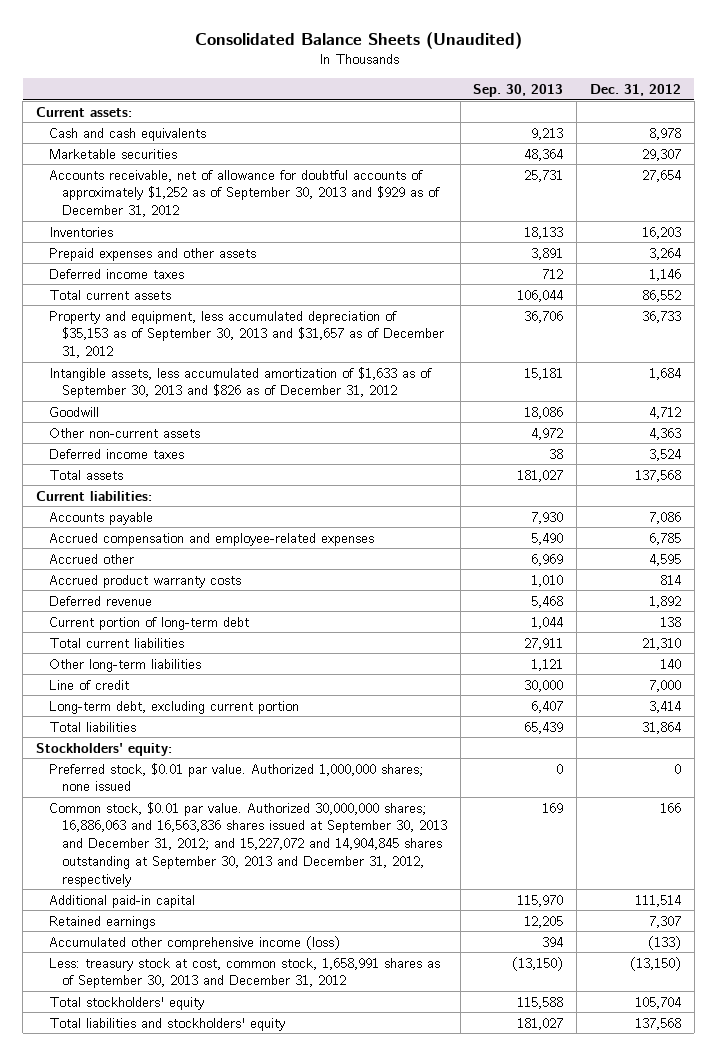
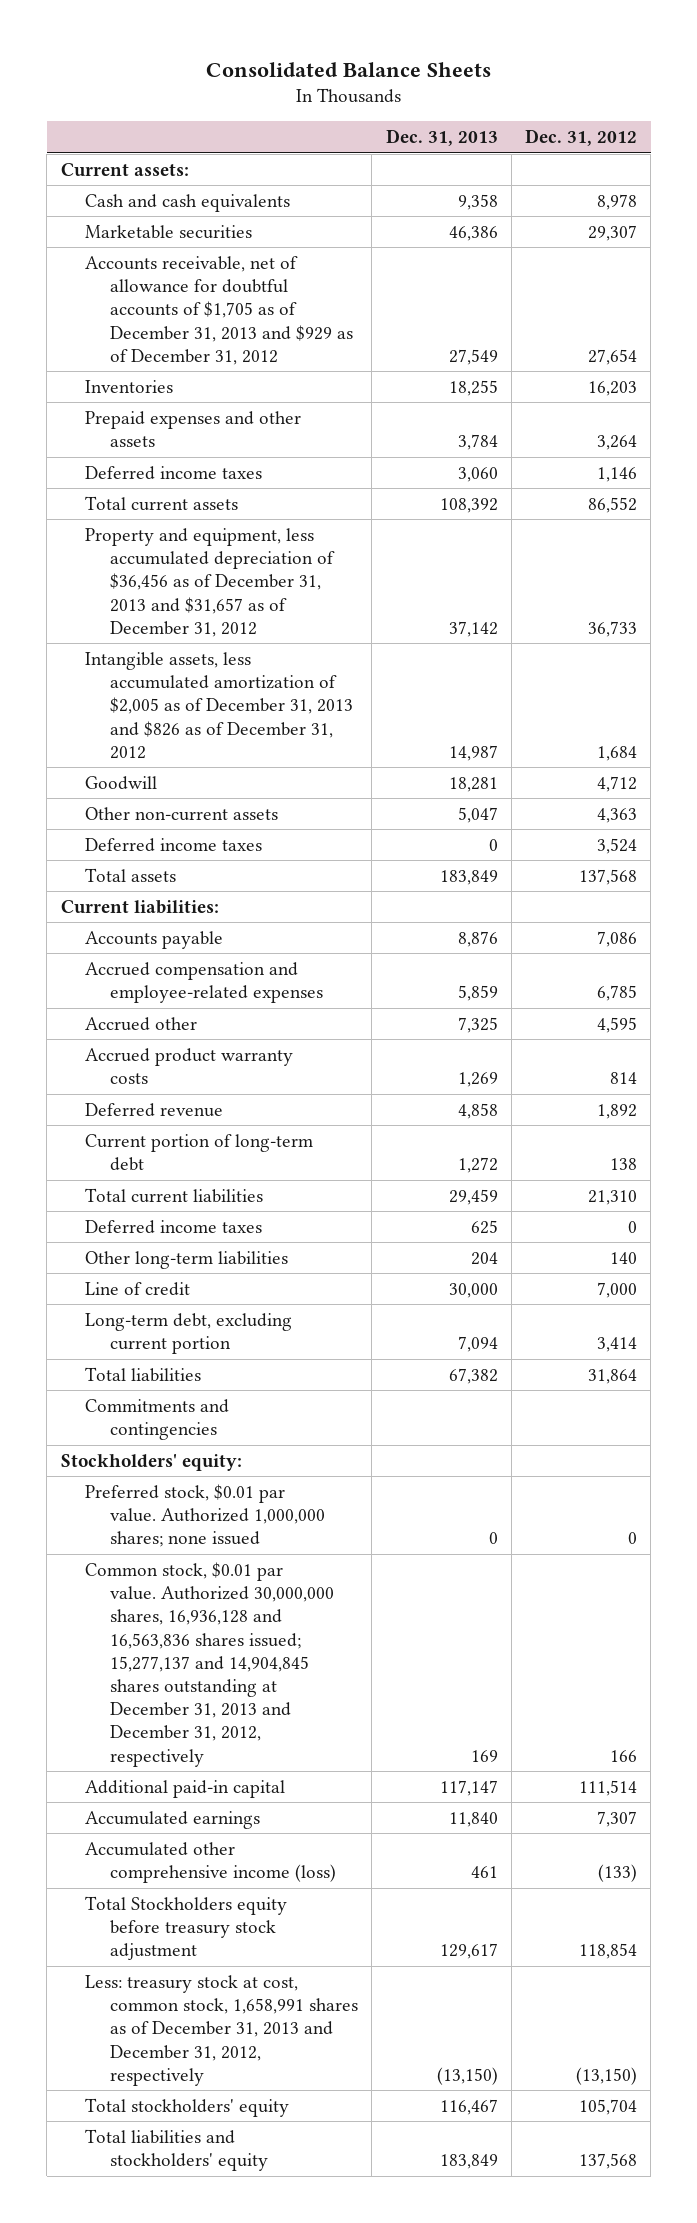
[194,31,522,49] Consolidated Balance Sheets (Unaudited) -> [205,61,491,77] Consolidated Balance Sheets
[473,83,564,97] Sep. 30, 2013 -> none
none -> [385,129,498,147] Dec. 31, 2013
[48,169,440,218] Accounts receivable, net of allowance for doubtful accounts of approximately $1,252 as of September 30, 2013 and $929 as of December 31, 2012 -> [85,255,354,365] Accounts receivable, net of allowance for doubtful accounts of $1,705 as of December 31, 2013 and $929 as of December 31, 2012
[48,310,444,359] Property and equipment, less accumulated depreciation of $35,153 as of September 30, 2013 and $31,657 as of December 31, 2012 -> [85,527,336,637] Property and equipment, less accumulated depreciation of $36,456 as of December 31, 2013 and $31,657 as of December 31, 2012
[48,366,432,399] Intangible assets, less accumulated amortization of $1,633 as of September 30, 2013 and $826 as of December 31, 2012 -> [85,651,354,759] Intangible assets, less accumulated amortization of $2,005 as of December 31, 2013 and $826 as of December 31, 2012
none -> [85,1219,263,1234] Deferred income taxes
none -> [85,1398,230,1441] Commitments and contingencies
[48,801,447,887] Common stock, $0.01 par value. Authorized 30,000,000 shares; 16,886,063 and 16,563,836 shares issued at September 30, 2013 and December 31, 2012; and 15,227,072 and 14,904,845 shares outstanding at September 30, 2013 and December 31, 2012, respectively -> [85,1561,335,1767] Common stock, $0.01 par value. Authorized 30,000,000 shares, 16,936,128 and 16,563,836 shares issued; 15,277,137 and 14,904,845 shares outstanding at December 31, 2013 and December 31, 2012, respectively
[48,915,155,929] Retained earnings -> [85,1810,261,1829] Accumulated earnings
none -> [85,1895,288,1961] Total Stockholders equity before treasury stock adjustment
[48,957,440,989] Less: treasury stock at cost, common stock, 1,658,991 shares as of September 30, 2013 and December 31, 2012 -> [85,1974,359,2086] Less: treasury stock at cost, common stock, 1,658,991 shares as of December 31, 2013 and December 31, 2012, respectively

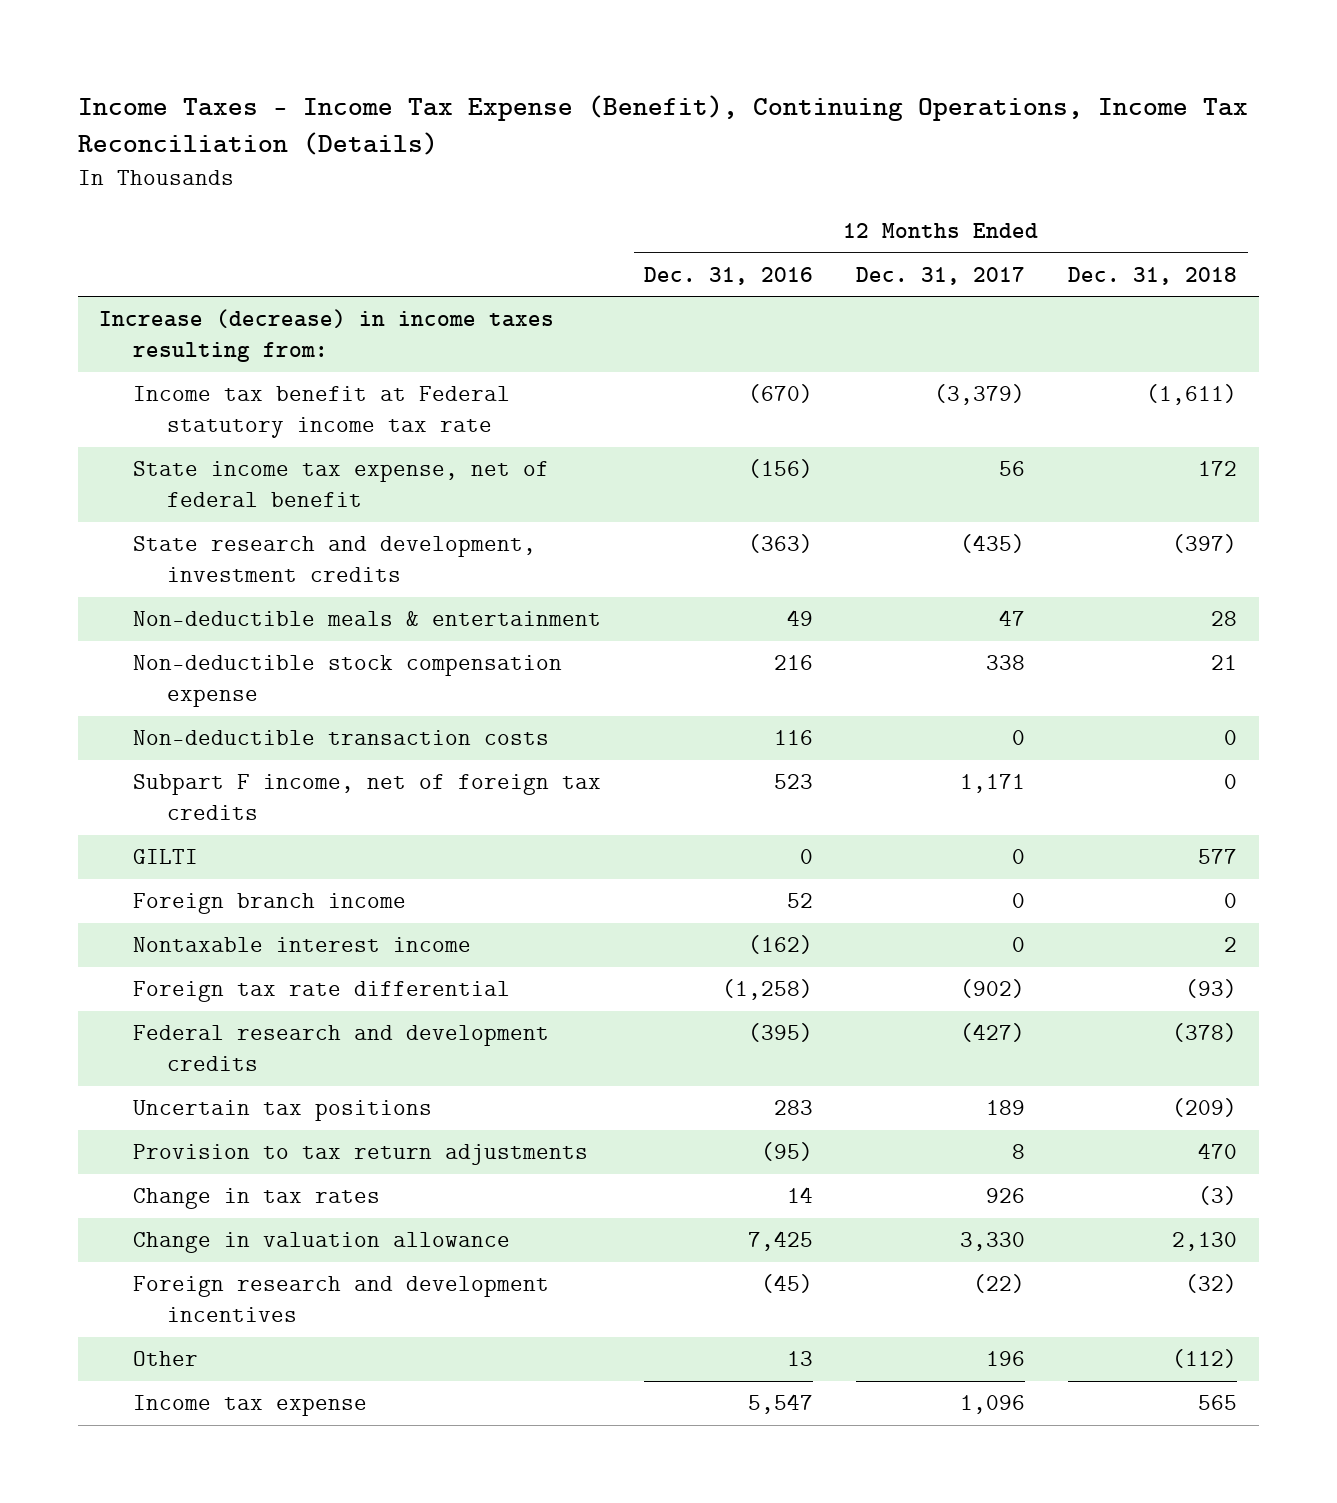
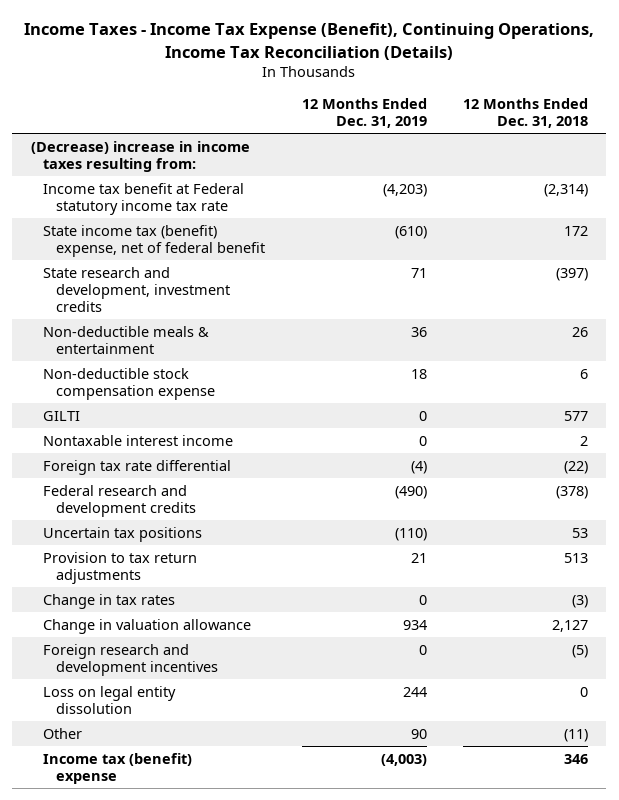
[644,266,814,285] Dec. 31, 2016 -> none
[856,266,1026,285] Dec. 31, 2017 -> none
none -> [301,98,427,129] 12 Months Ended Dec. 31, 2019
[99,309,555,362] Increase (decrease) in income taxes resulting from: -> [30,140,250,172] (Decrease) increase in income taxes resulting from:
[1146,384,1238,406] (1,611) -> [544,183,589,197] (2,314)
[133,461,550,507] State income tax expense, net of federal benefit -> [43,224,266,257] State income tax (benefit) expense, net of federal benefit
[133,730,550,746] Non-deductible transaction costs -> none
[133,774,602,820] Subpart F income, net of foreign tax credits -> none
[1211,611,1238,627] 28 -> [572,326,589,337] 26
[1211,655,1238,671] 21 -> [580,368,589,379] 6
[133,893,407,915] Foreign branch income -> none
[1185,979,1238,999] (93) -> [564,460,589,474] (22)
[1172,1098,1238,1118] (209) -> [572,527,589,538] 53
[1198,1143,1238,1160] 470 -> [564,552,589,563] 513
[1172,1232,1238,1252] 2,130 -> [552,619,589,632] 2,127
[1185,1274,1238,1294] (32) -> [572,644,589,658] (5)
none -> [43,685,177,714] Loss on legal entity dissolution
[1172,1349,1238,1369] (112) -> [564,728,589,742] (11)
[133,1395,368,1417] Income tax expense -> [43,752,193,784] Income tax (benefit) expense
[1198,1395,1238,1411] 565 -> [564,753,589,764] 346

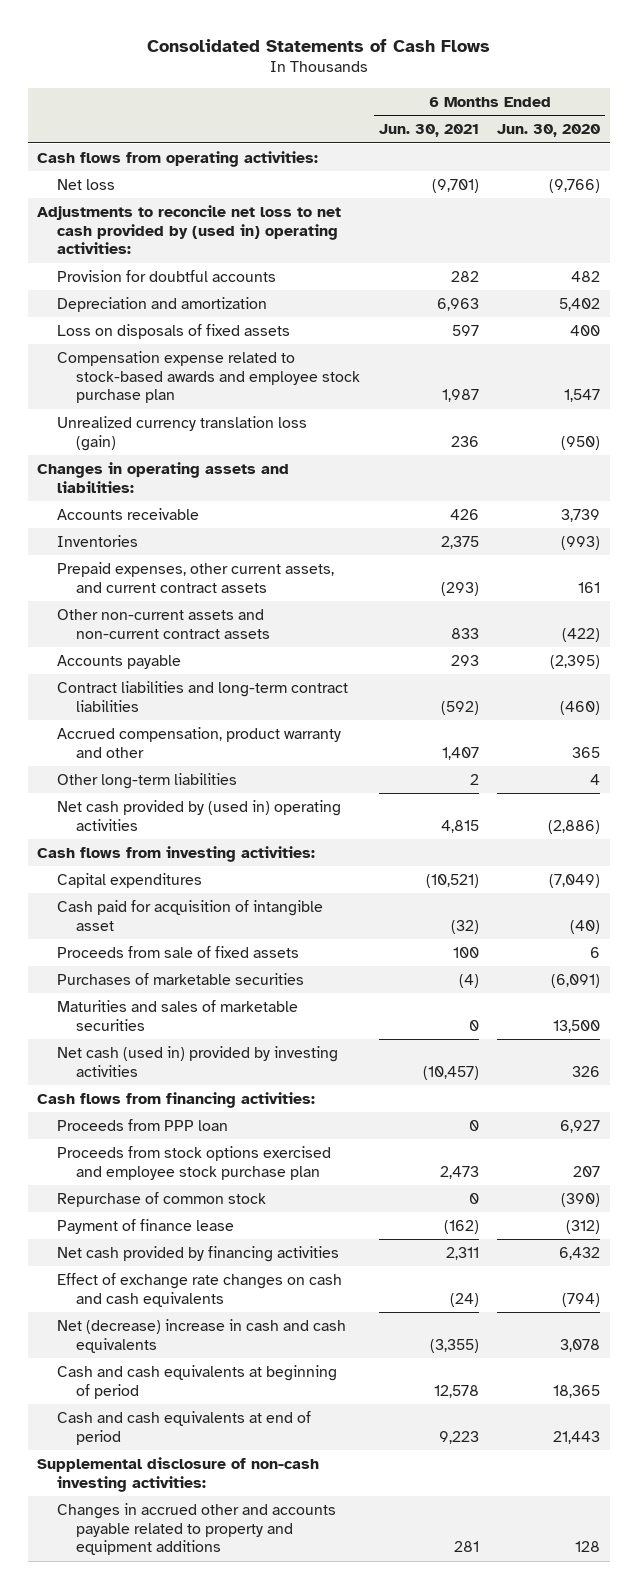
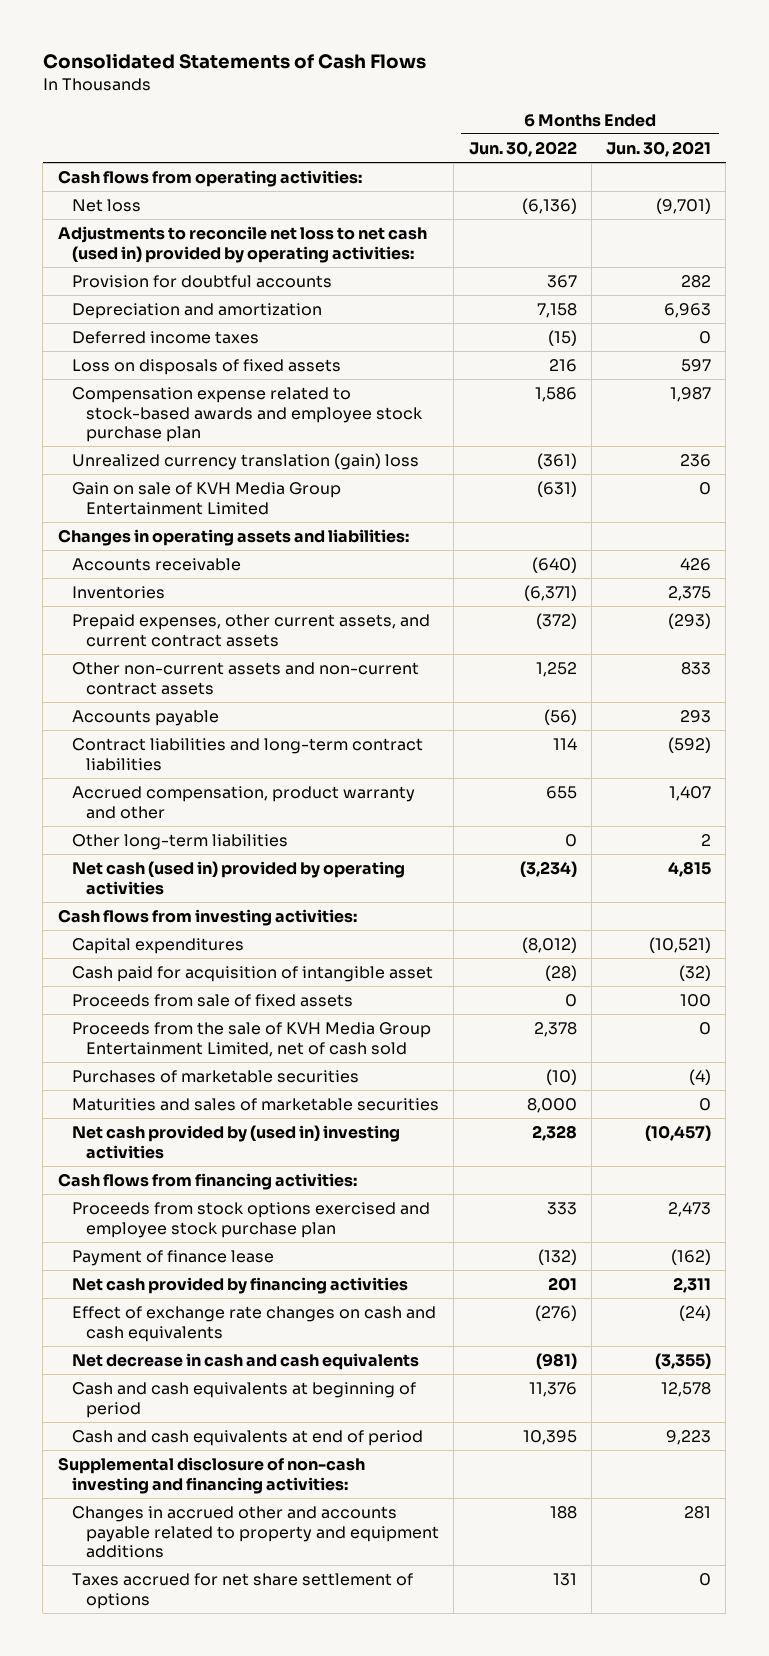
[497,124,601,138] Jun. 30, 2020 -> none
none -> [468,140,577,157] Jun. 30, 2022
[37,204,342,255] Adjustments to reconcile net loss to net cash provided by (used in) operating activities: -> [57,225,427,263] Adjustments to reconcile net loss to net cash (used in) provided by operating activities:
none -> [71,330,259,344] Deferred income taxes
[56,415,307,451] Unrealized currency translation loss (gain) -> [71,452,419,470] Unrealized currency translation (gain) loss
none -> [71,481,341,515] Gain on sale of KVH Media Group Entertainment Limited
[56,799,341,831] Net cash provided by (used in) operating activities -> [71,860,405,895] Net cash (used in) provided by operating activities
none -> [71,1021,431,1057] Proceeds from the sale of KVH Media Group Entertainment Limited, net of cash sold
[56,1045,338,1077] Net cash (used in) provided by investing activities -> [71,1124,400,1159] Net cash provided by (used in) investing activities
[56,1118,228,1131] Proceeds from PPP loan -> none
[56,1191,266,1207] Repurchase of common stock -> none
[56,1318,346,1353] Net (decrease) increase in cash and cash equivalents -> [71,1352,419,1370] Net decrease in cash and cash equivalents
[37,1456,320,1492] Supplemental disclosure of non-cash investing activities: -> [57,1456,365,1494] Supplemental disclosure of non-cash investing and financing activities:
none -> [71,1572,413,1609] Taxes accrued for net share settlement of options

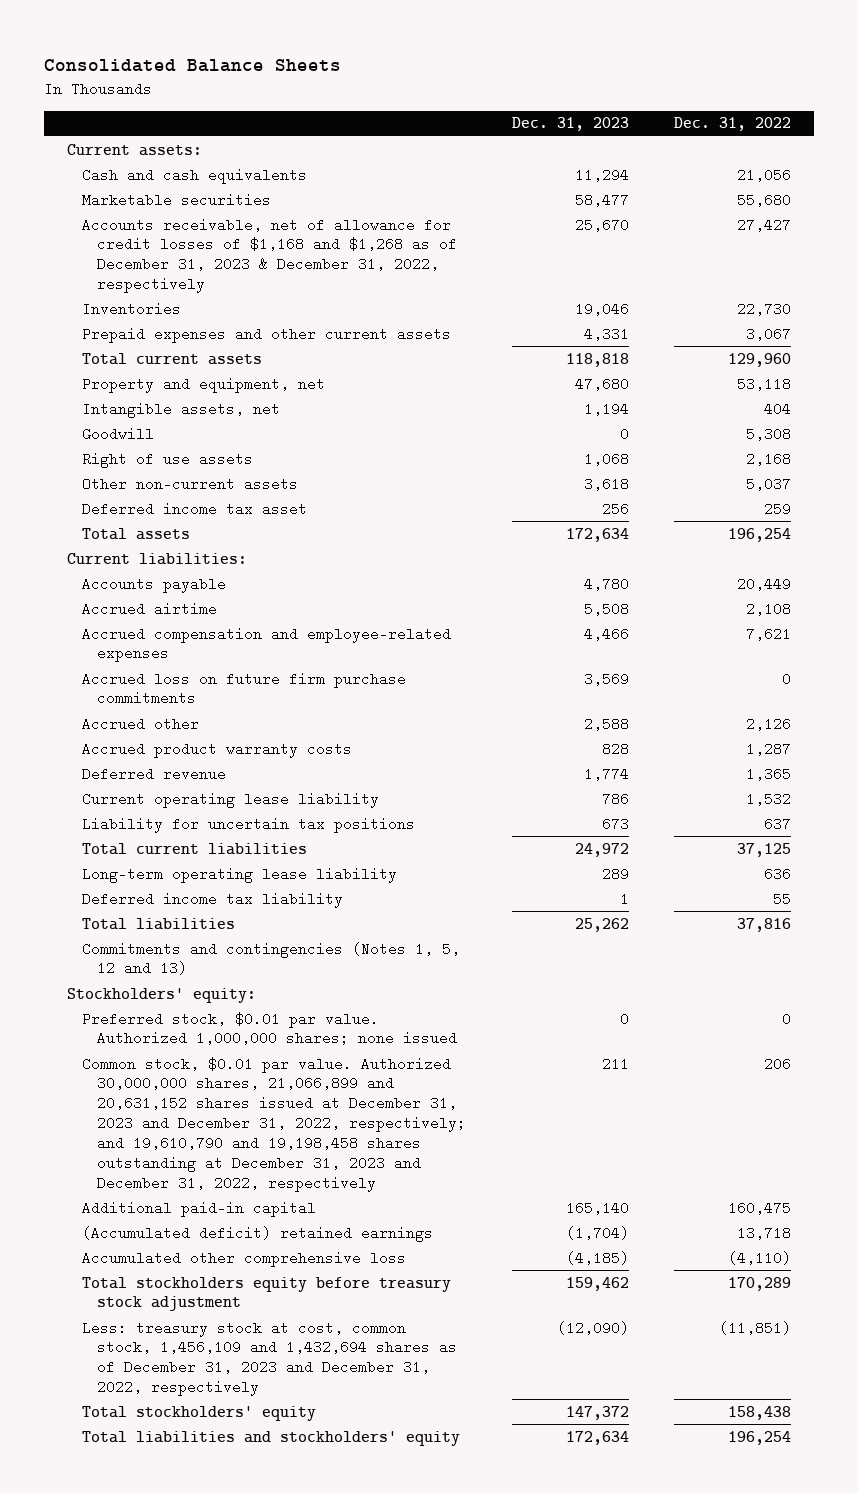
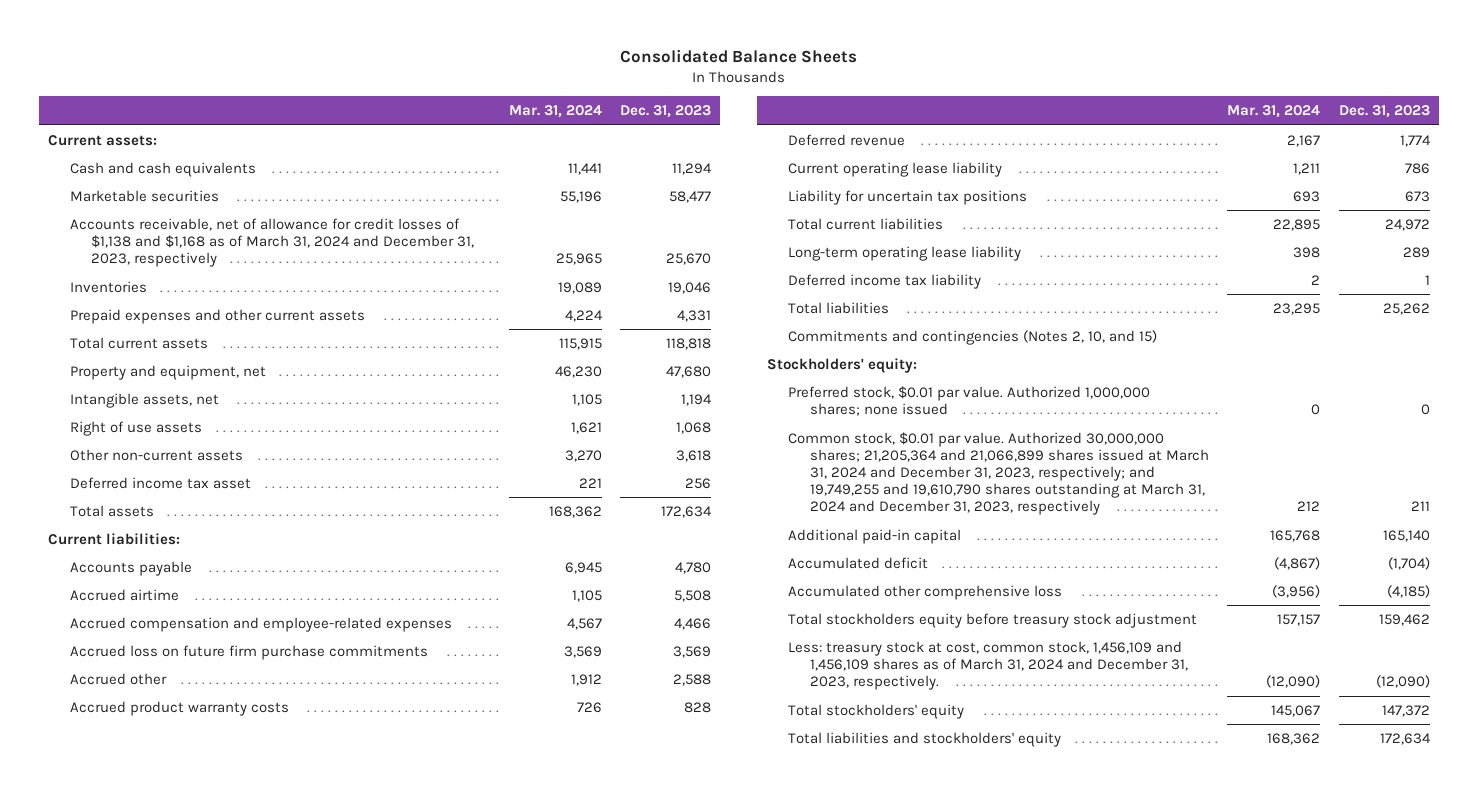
[674,117,792,132] Dec. 31, 2022 -> none
none -> [508,105,602,119] Mar. 31, 2024
[81,217,457,294] Accounts receivable, net of allowance for credit losses of $1,168 and $1,268 as of December 31, 2023 & December 31, 2022, respectively -> [69,217,475,268] Accounts receivable, net of allowance for credit losses of $1,138 and $1,168 as of March 31, 2024 and December 31, 2023, respectively
[81,426,154,441] Goodwill -> none
[81,941,460,976] Commitments and contingencies (Notes 1, 5, 12 and 13) -> [788,329,1158,345] Commitments and contingencies (Notes 2, 10, and 15)
[81,1056,466,1192] Common stock, $0.01 par value. Authorized 30,000,000 shares, 21,066,899 and 20,631,152 shares issued at December 31, 2023 and December 31, 2022, respectively; and 19,610,790 and 19,198,458 shares outstanding at December 31, 2023 and December 31, 2022, respectively -> [788,431,1209,516] Common stock, $0.01 par value. Authorized 30,000,000 shares; 21,205,364 and 21,066,899 shares issued at March 31, 2024 and December 31, 2023, respectively; and 19,749,255 and 19,610,790 shares outstanding at March 31, 2024 and December 31, 2023, respectively
[81,1225,433,1242] (Accumulated deficit) retained earnings -> [788,556,929,569] Accumulated deficit
[81,1320,457,1397] Less: treasury stock at cost, common stock, 1,456,109 and 1,432,694 shares as of December 31, 2023 and December 31, 2022, respectively -> [788,640,1188,691] Less: treasury stock at cost, common stock, 1,456,109 and 1,456,109 shares as of March 31, 2024 and December 31, 2023, respectively.

